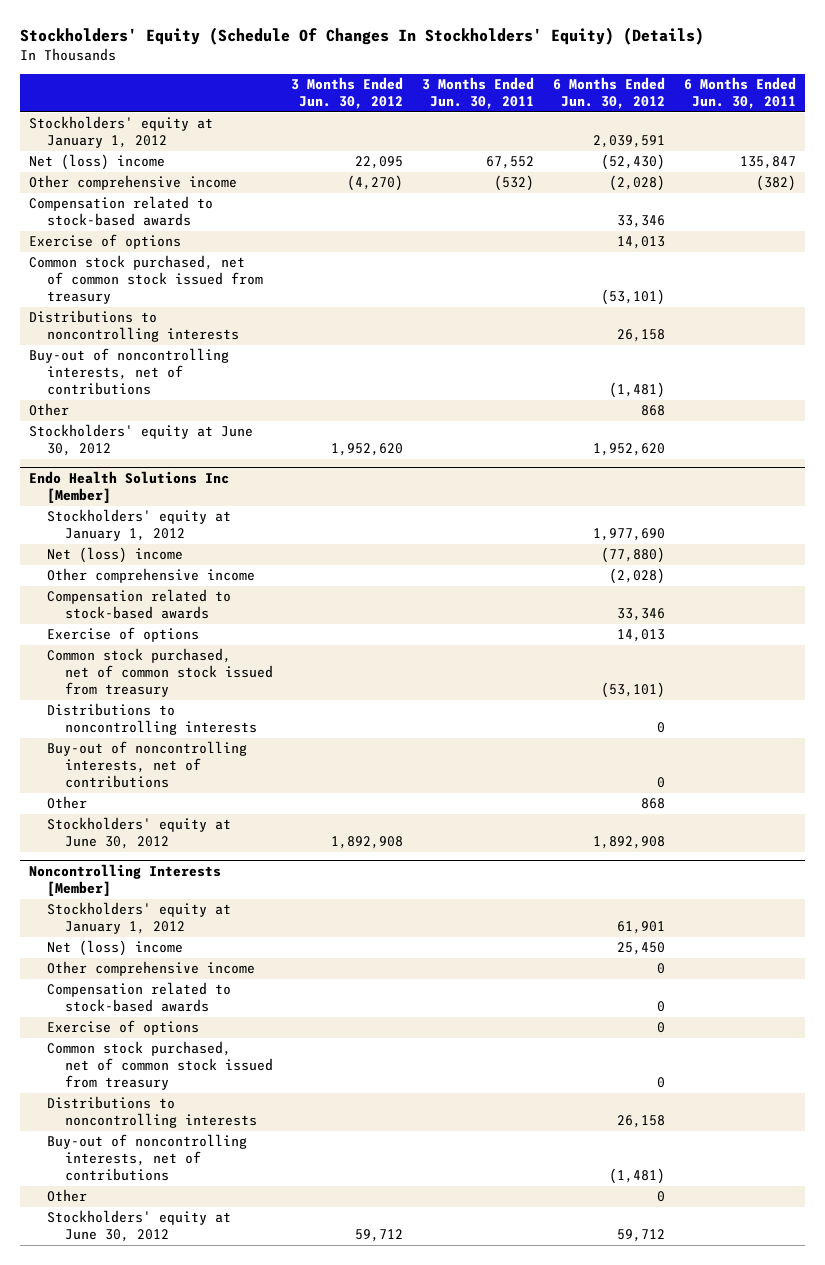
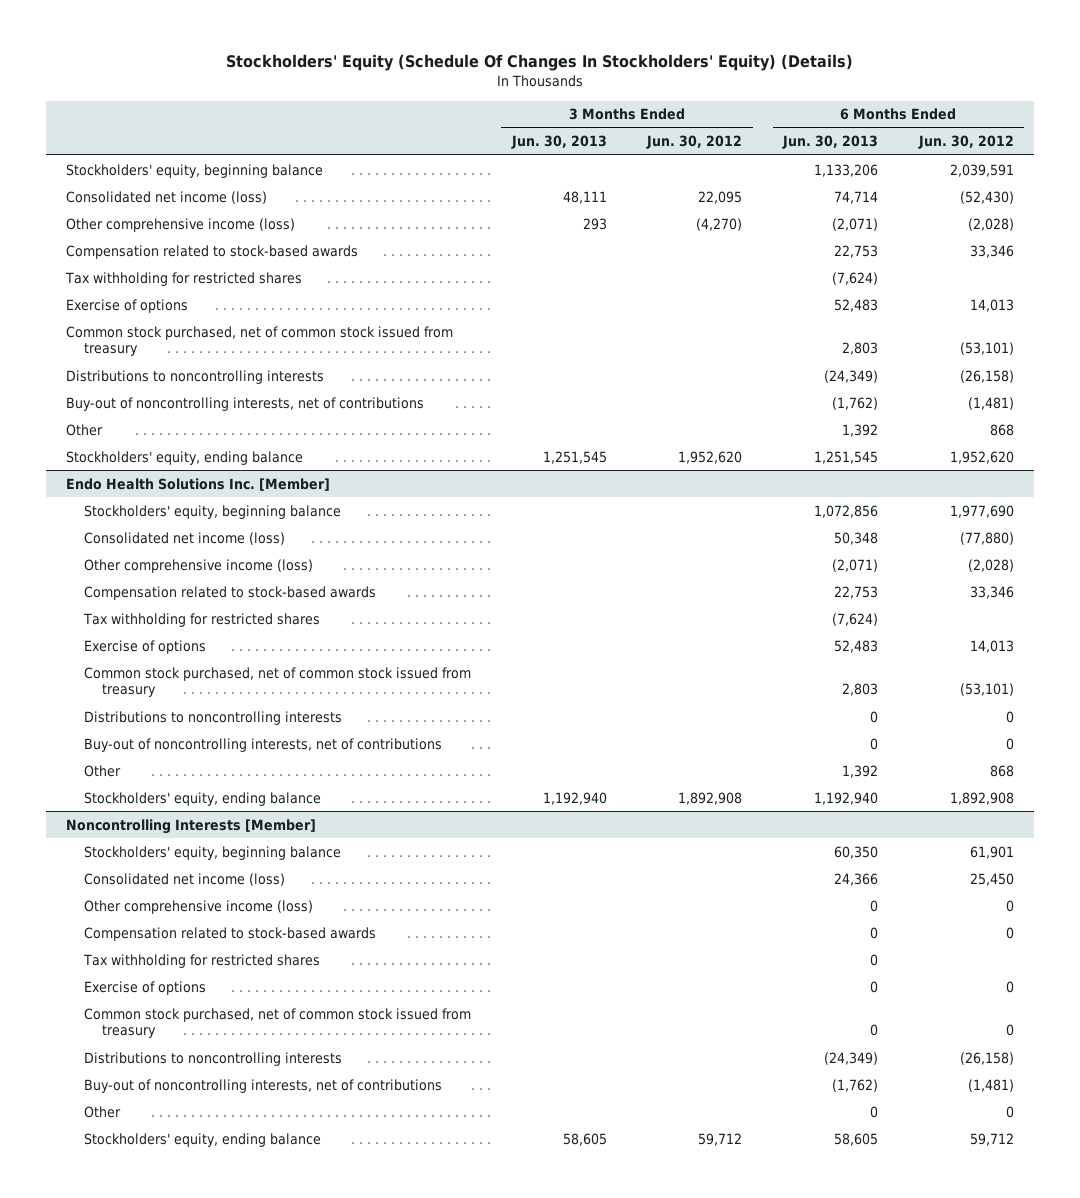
[422,77,535,110] 3 Months Ended Jun. 30, 2011 -> none
[683,77,796,110] 6 Months Ended Jun. 30, 2011 -> none
none -> [510,135,607,150] Jun. 30, 2013
none -> [782,135,879,150] Jun. 30, 2013
[29,116,214,149] Stockholders' equity at January 1, 2012 -> [65,163,323,178] Stockholders' equity, beginning balance
[29,154,166,171] Net (loss) income -> [65,190,267,204] Consolidated net income (loss)
[29,175,238,191] Other comprehensive income -> [65,217,295,232] Other comprehensive income (loss)
none -> [64,271,302,286] Tax withholding for restricted shares
[616,329,665,343] 26,158 -> [959,369,1014,383] (26,158)
[29,424,254,457] Stockholders' equity at June 30, 2012 -> [65,450,303,465] Stockholders' equity, ending balance
[29,470,230,503] Endo Health Solutions Inc [Member] -> [65,477,330,491] Endo Health Solutions Inc. [Member]
[47,509,232,542] Stockholders' equity at January 1, 2012 -> [83,504,341,519] Stockholders' equity, beginning balance
[47,547,184,564] Net (loss) income -> [83,531,285,545] Consolidated net income (loss)
[47,568,256,584] Other comprehensive income -> [83,558,313,573] Other comprehensive income (loss)
none -> [82,612,320,627] Tax withholding for restricted shares
[47,817,232,850] Stockholders' equity at June 30, 2012 -> [83,791,321,806] Stockholders' equity, ending balance
[47,902,232,935] Stockholders' equity at January 1, 2012 -> [83,845,341,860] Stockholders' equity, beginning balance
[47,940,184,957] Net (loss) income -> [83,872,285,886] Consolidated net income (loss)
[47,961,256,977] Other comprehensive income -> [83,899,313,914] Other comprehensive income (loss)
none -> [82,953,320,968] Tax withholding for restricted shares
[616,1115,665,1129] 26,158 -> [959,1051,1014,1065] (26,158)
[47,1210,232,1243] Stockholders' equity at June 30, 2012 -> [83,1132,321,1147] Stockholders' equity, ending balance

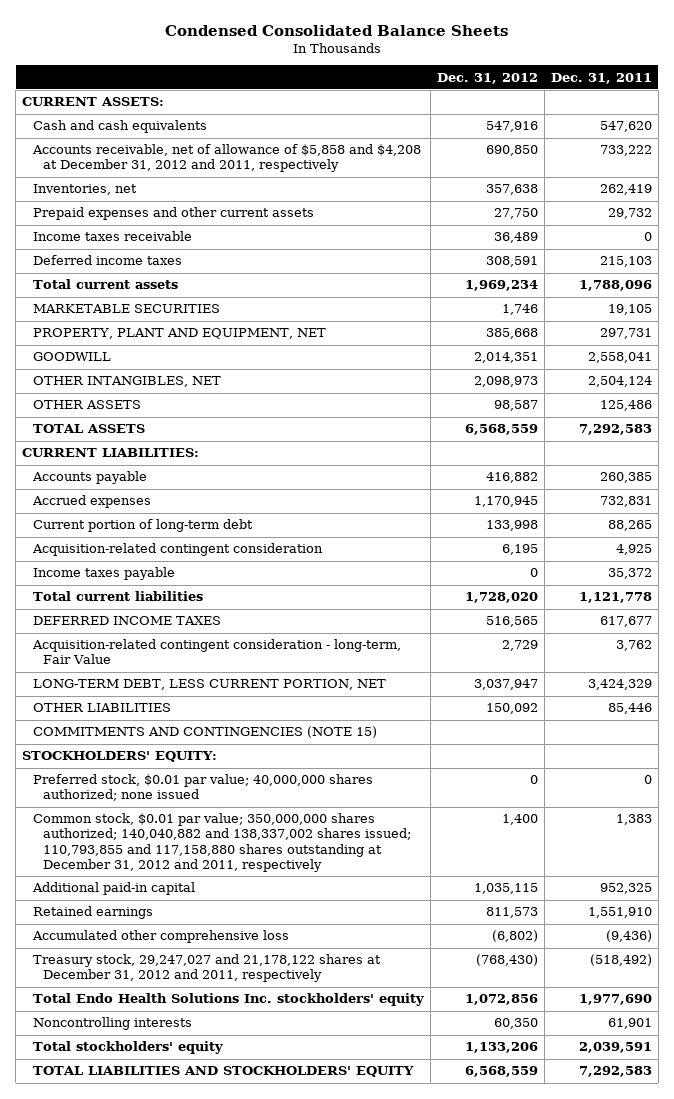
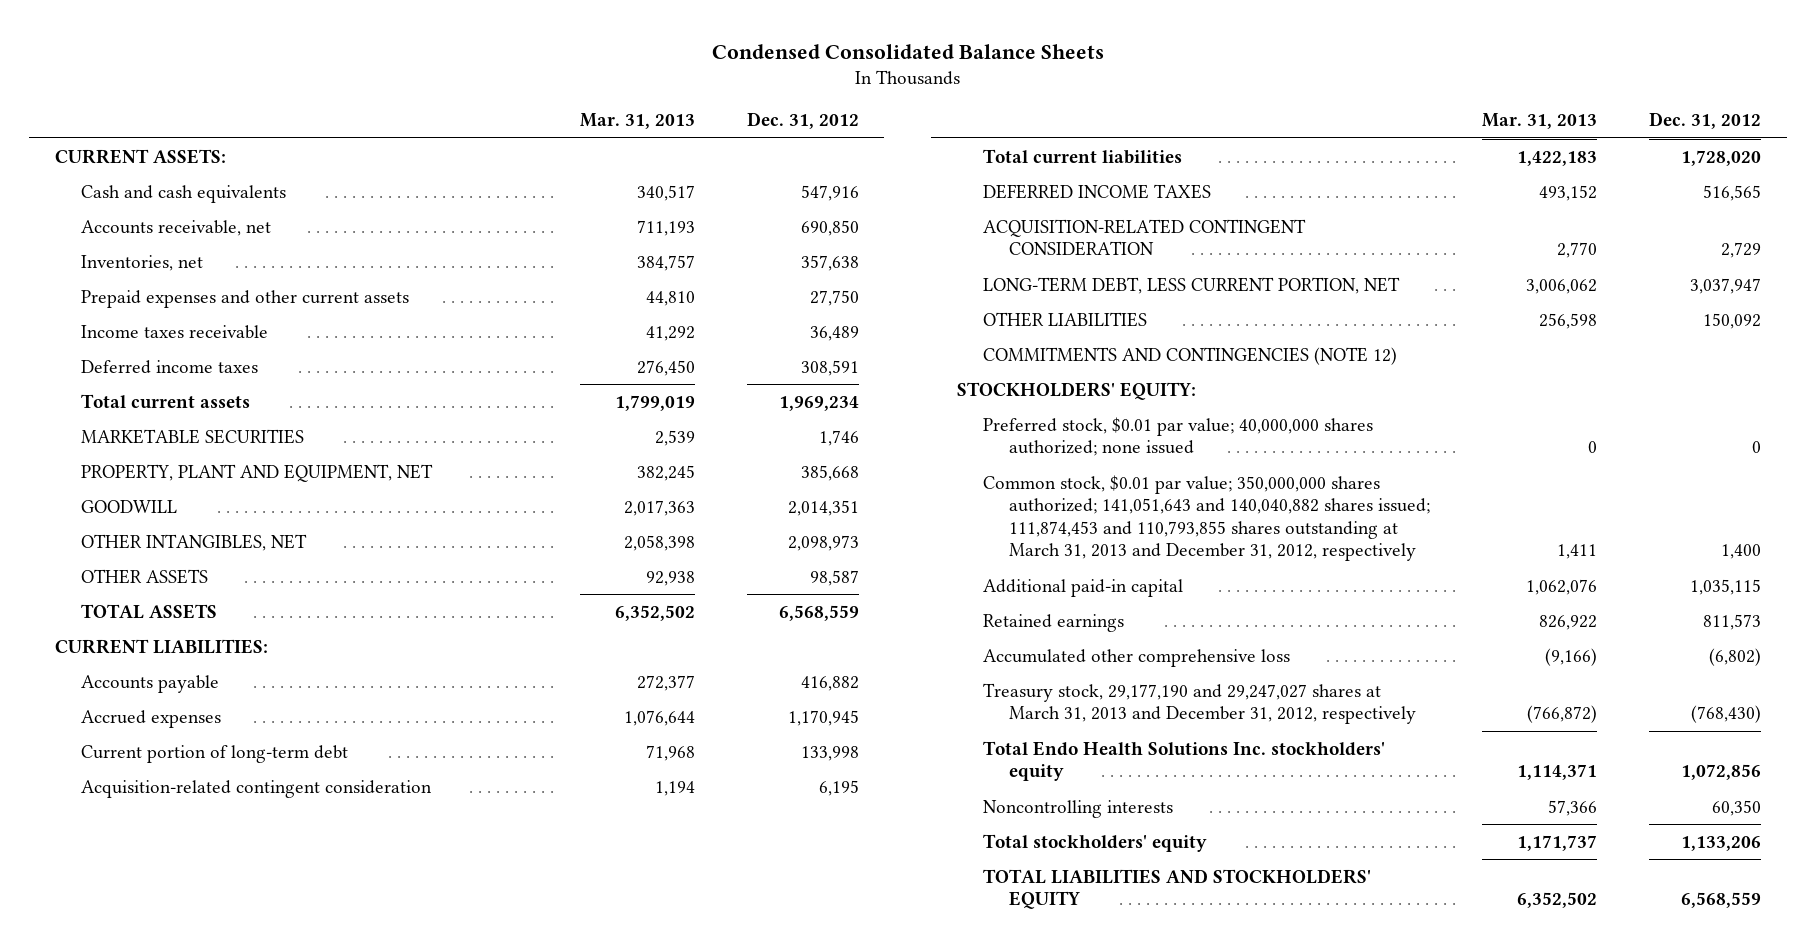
[550,72,652,84] Dec. 31, 2011 -> none
none -> [579,113,695,130] Mar. 31, 2013
[31,144,421,173] Accounts receivable, net of allowance of $5,858 and $4,208 at December 31, 2012 and 2011, respectively -> [81,219,272,236] Accounts receivable, net
[32,567,175,581] Income taxes payable -> none
[31,639,401,665] Acquisition-related contingent consideration - long-term, Fair Value -> [983,218,1307,257] ACQUISITION-RELATED CONTINGENT CONSIDERATION
[32,726,377,739] COMMITMENTS AND CONTINGENCIES (NOTE 15) -> [983,346,1398,365] COMMITMENTS AND CONTINGENCIES (NOTE 12)
[32,813,412,872] Common stock, $0.01 par value; 350,000,000 shares authorized; 140,040,882 and 138,337,002 shares issued; 110,793,855 and 117,158,880 shares outstanding at December 31, 2012 and 2011, respectively -> [983,474,1431,562] Common stock, $0.01 par value; 350,000,000 shares authorized; 141,051,643 and 140,040,882 shares issued; 111,874,453 and 110,793,855 shares outstanding at March 31, 2013 and December 31, 2012, respectively
[32,954,381,983] Treasury stock, 29,247,027 and 21,178,122 shares at December 31, 2012 and 2011, respectively -> [983,682,1417,725] Treasury stock, 29,177,190 and 29,247,027 shares at March 31, 2013 and December 31, 2012, respectively

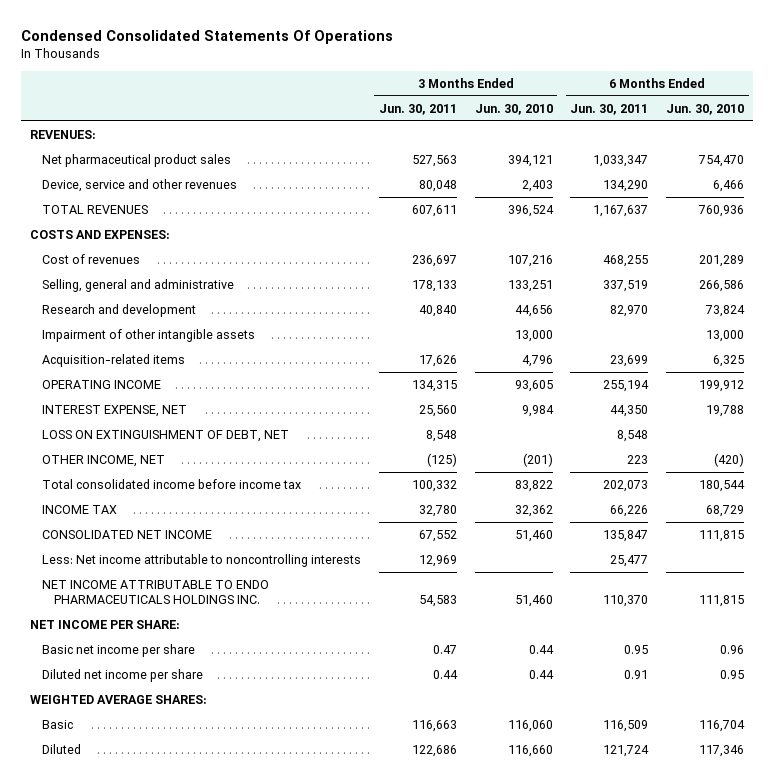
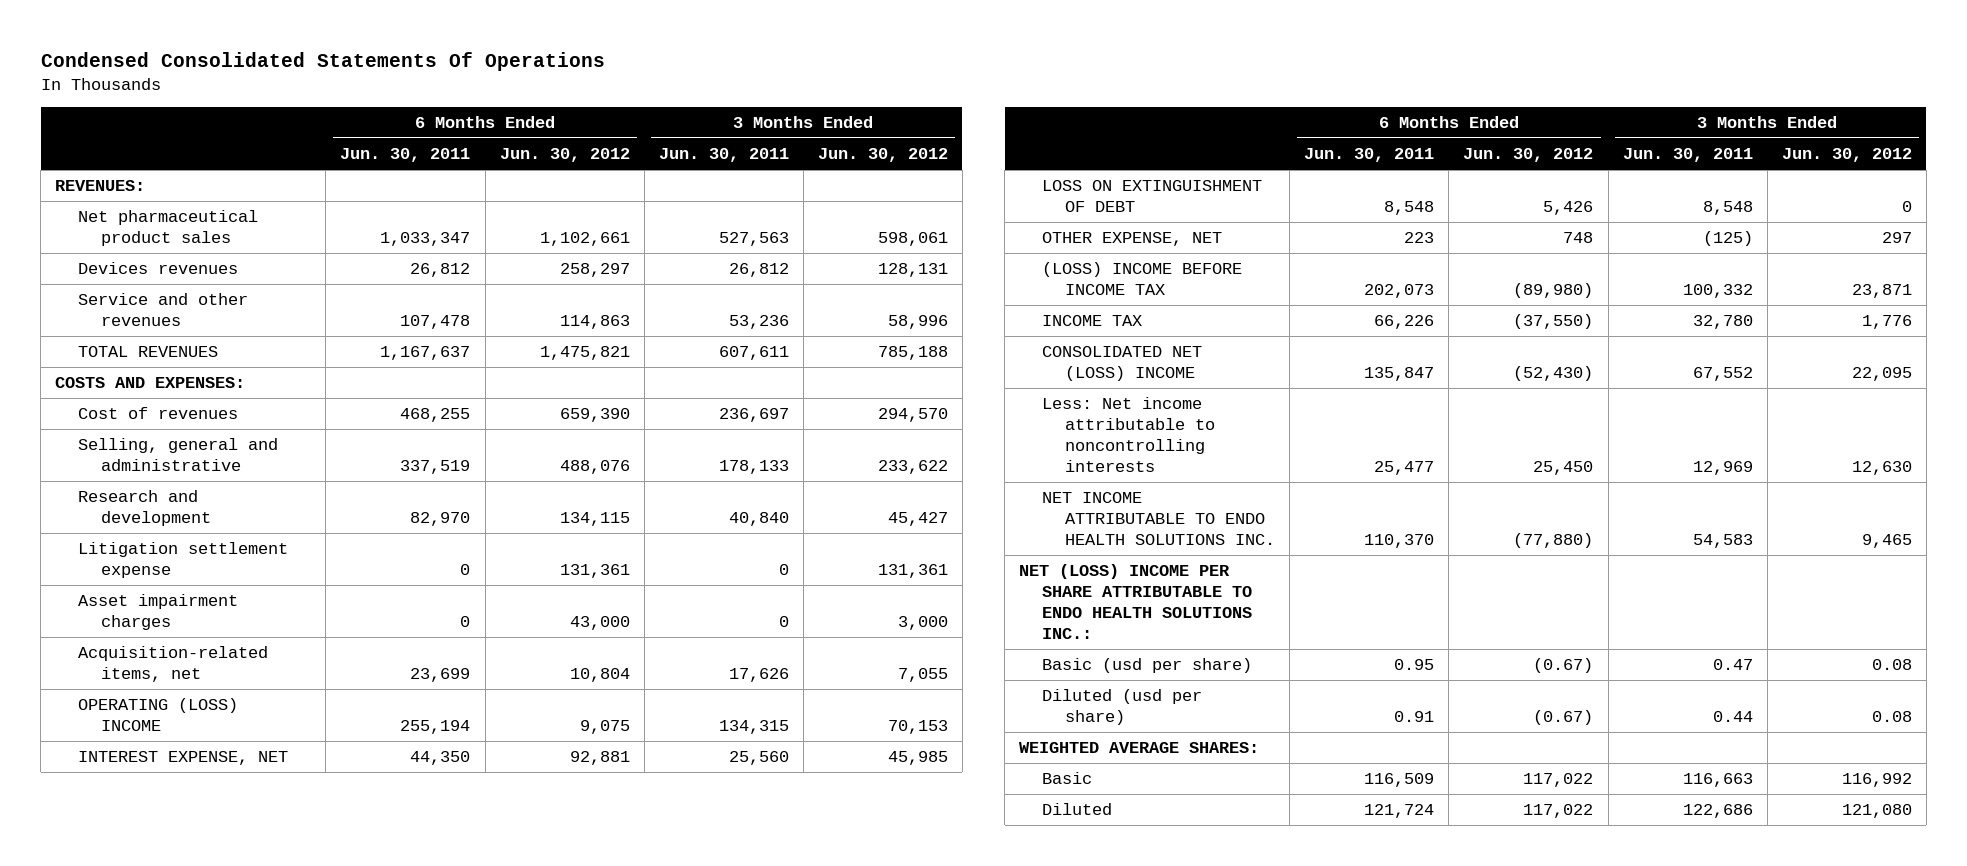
[474,103,553,115] Jun. 30, 2010 -> none
[666,103,745,115] Jun. 30, 2010 -> none
none -> [499,148,630,163] Jun. 30, 2012
none -> [817,148,948,163] Jun. 30, 2012
none -> [78,262,239,275] Devices revenues
[42,179,238,193] Device, service and other revenues -> [78,293,249,327] Service and other revenues
[418,180,457,193] 80,048 -> [728,315,789,330] 53,236
[603,180,649,193] 134,290 -> [400,315,471,330] 107,478
[42,329,256,343] Impairment of other intangible assets -> none
none -> [78,542,289,579] Litigation settlement expense
none -> [78,594,239,631] Asset impairment charges
[42,354,186,368] Acquisition-related items -> [78,646,269,683] Acquisition-related items, net
[42,380,162,390] OPERATING INCOME -> [78,698,239,732] OPERATING (LOSS) INCOME
[42,430,290,443] LOSS ON EXTINGUISHMENT OF DEBT, NET -> [1042,180,1263,213] LOSS ON EXTINGUISHMENT OF DEBT
[42,455,166,468] OTHER INCOME, NET -> [1042,232,1223,247] OTHER EXPENSE, NET
[42,479,302,490] Total consolidated income before income tax -> [1042,262,1243,296] (LOSS) INCOME BEFORE INCOME TAX
[42,530,213,540] CONSOLIDATED NET INCOME -> [1042,346,1203,382] CONSOLIDATED NET (LOSS) INCOME
[42,580,270,605] NET INCOME ATTRIBUTABLE TO ENDO PHARMACEUTICALS HOLDINGS INC. -> [1042,492,1276,546] NET INCOME ATTRIBUTABLE TO ENDO HEALTH SOLUTIONS INC.
[30,620,181,630] NET INCOME PER SHARE: -> [1019,564,1253,640] NET (LOSS) INCOME PER SHARE ATTRIBUTABLE TO ENDO HEALTH SOLUTIONS INC.:
[42,644,196,658] Basic net income per share -> [1042,658,1253,674] Basic (usd per share)
[42,669,204,683] Diluted net income per share -> [1042,689,1203,726] Diluted (usd per share)

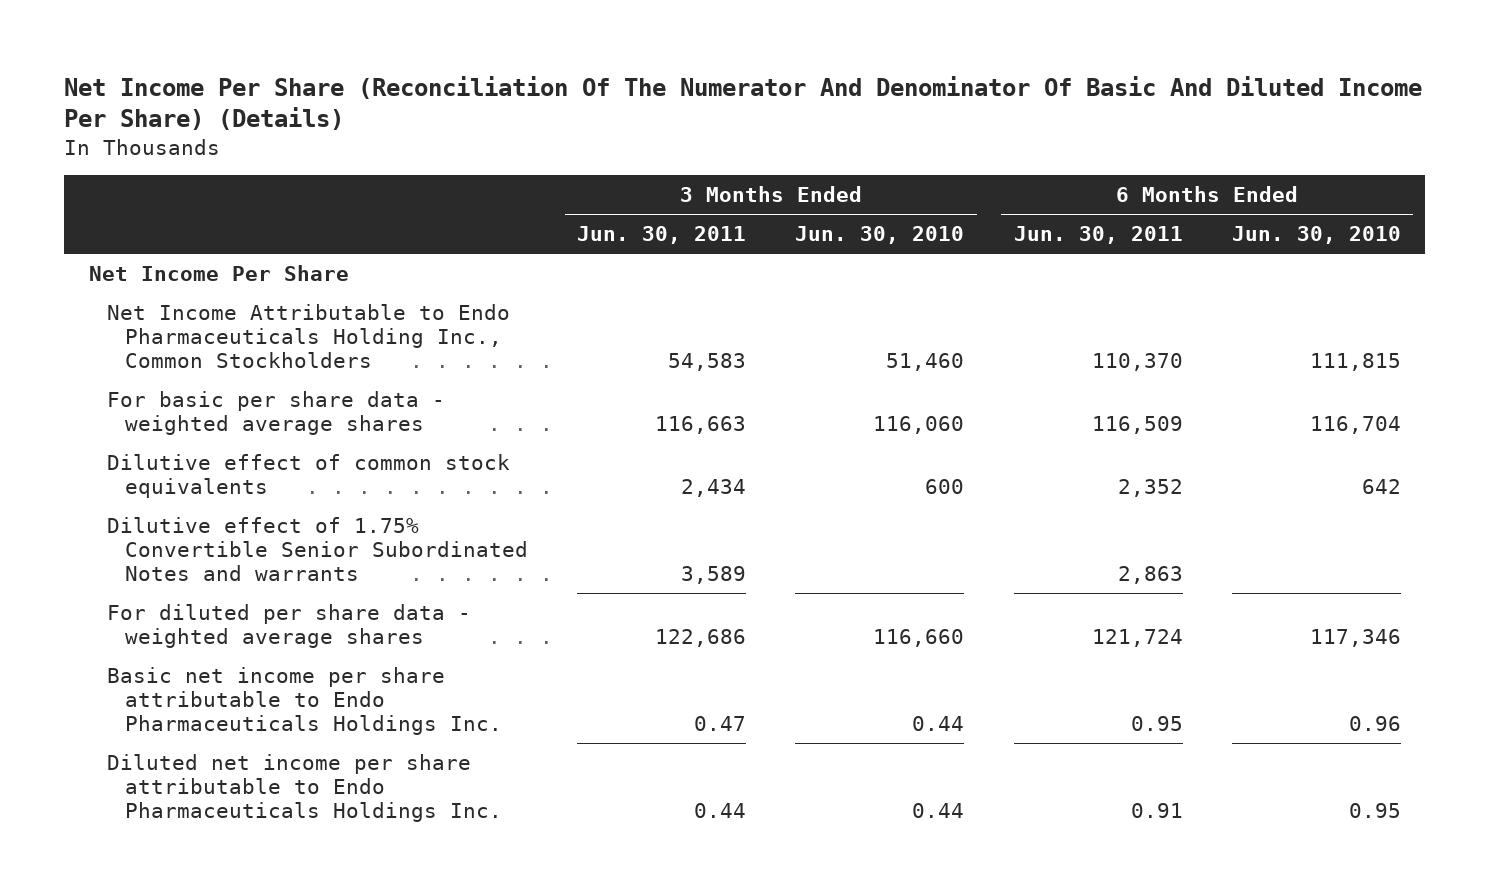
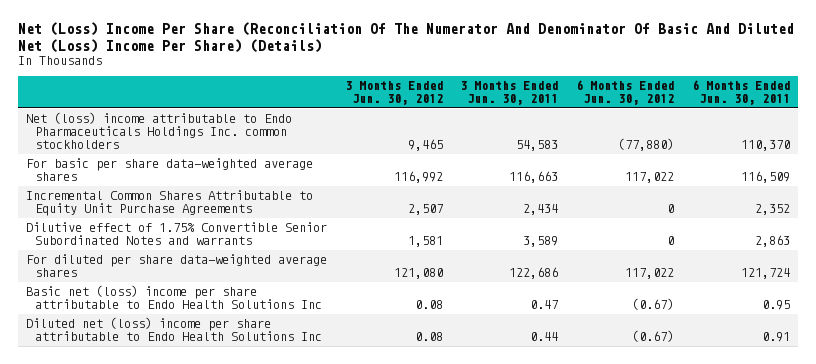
[63,75,1422,131] Net Income Per Share (Reconciliation Of The Numerator And Denominator Of Basic And Diluted Income Per Share) (Details) -> [17,22,794,53] Net (Loss) Income Per Share (Reconciliation Of The Numerator And Denominator Of Basic And Diluted Net (Loss) Income Per Share) (Details)
[795,225,965,244] Jun. 30, 2010 -> none
[1231,225,1401,244] Jun. 30, 2010 -> none
none -> [344,80,443,105] 3 Months Ended Jun. 30, 2012
none -> [575,79,674,105] 6 Months Ended Jun. 30, 2012
[88,264,349,281] Net Income Per Share -> none
[106,303,510,368] Net Income Attributable to Endo Pharmaceuticals Holding Inc., Common Stockholders -> [26,112,293,150] Net (loss) income attributable to Endo Pharmaceuticals Holdings Inc. common stockholders
[106,390,445,435] For basic per share data - weighted average shares -> [26,158,314,182] For basic per share data-weighted average shares
[106,453,510,498] Dilutive effect of common stock equivalents -> [26,190,314,217] Incremental Common Shares Attributable to Equity Unit Purchase Agreements
[106,603,471,648] For diluted per share data - weighted average shares -> [26,254,328,278] For diluted per share data-weighted average shares
[106,666,503,735] Basic net income per share attributable to Endo Pharmaceuticals Holdings Inc. -> [26,285,323,310] Basic net (loss) income per share attributable to Endo Health Solutions Inc
[106,753,503,822] Diluted net income per share attributable to Endo Pharmaceuticals Holdings Inc. -> [26,317,323,342] Diluted net (loss) income per share attributable to Endo Health Solutions Inc

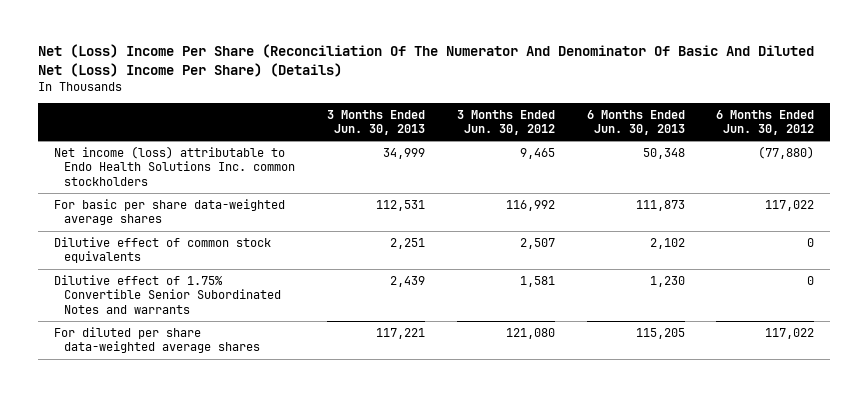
[460,80,559,105] 3 Months Ended Jun. 30, 2011 -> none
[691,79,790,105] 6 Months Ended Jun. 30, 2011 -> none
none -> [326,109,425,136] 3 Months Ended Jun. 30, 2013
none -> [586,109,685,136] 6 Months Ended Jun. 30, 2013
[26,112,293,150] Net (loss) income attributable to Endo Pharmaceuticals Holdings Inc. common stockholders -> [53,145,296,186] Net income (loss) attributable to Endo Health Solutions Inc. common stockholders
[26,190,314,217] Incremental Common Shares Attributable to Equity Unit Purchase Agreements -> [53,236,271,264] Dilutive effect of common stock equivalents
[26,285,323,310] Basic net (loss) income per share attributable to Endo Health Solutions Inc -> none
[26,317,323,342] Diluted net (loss) income per share attributable to Endo Health Solutions Inc -> none

